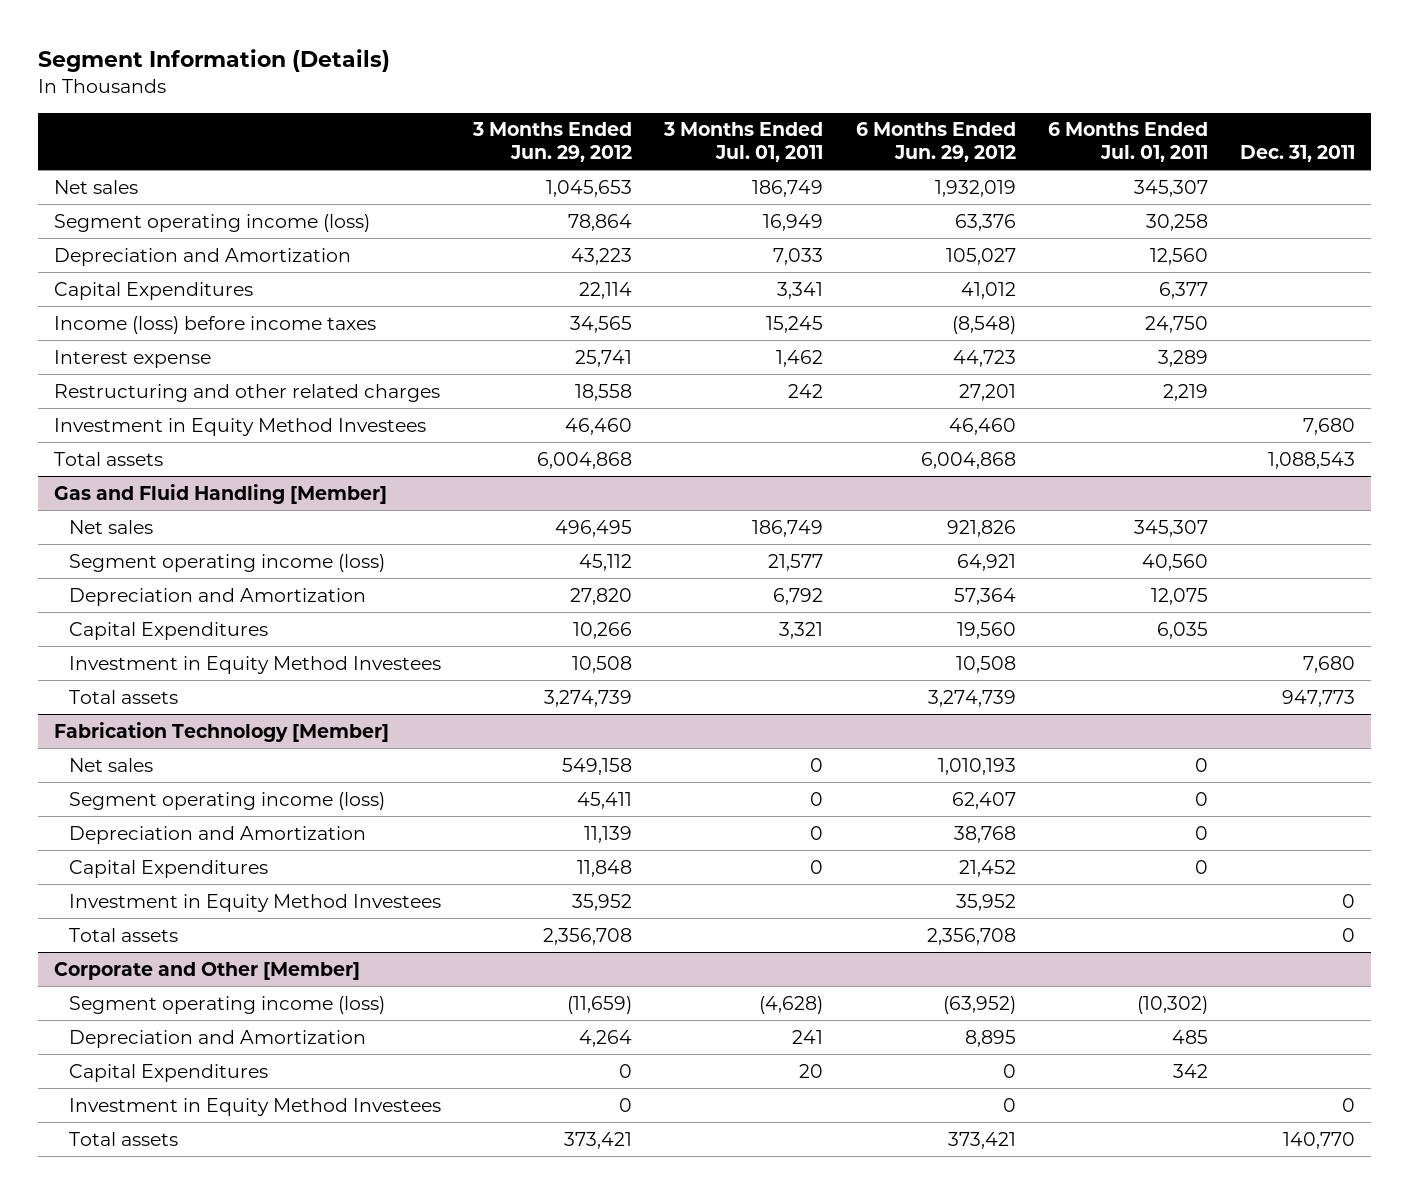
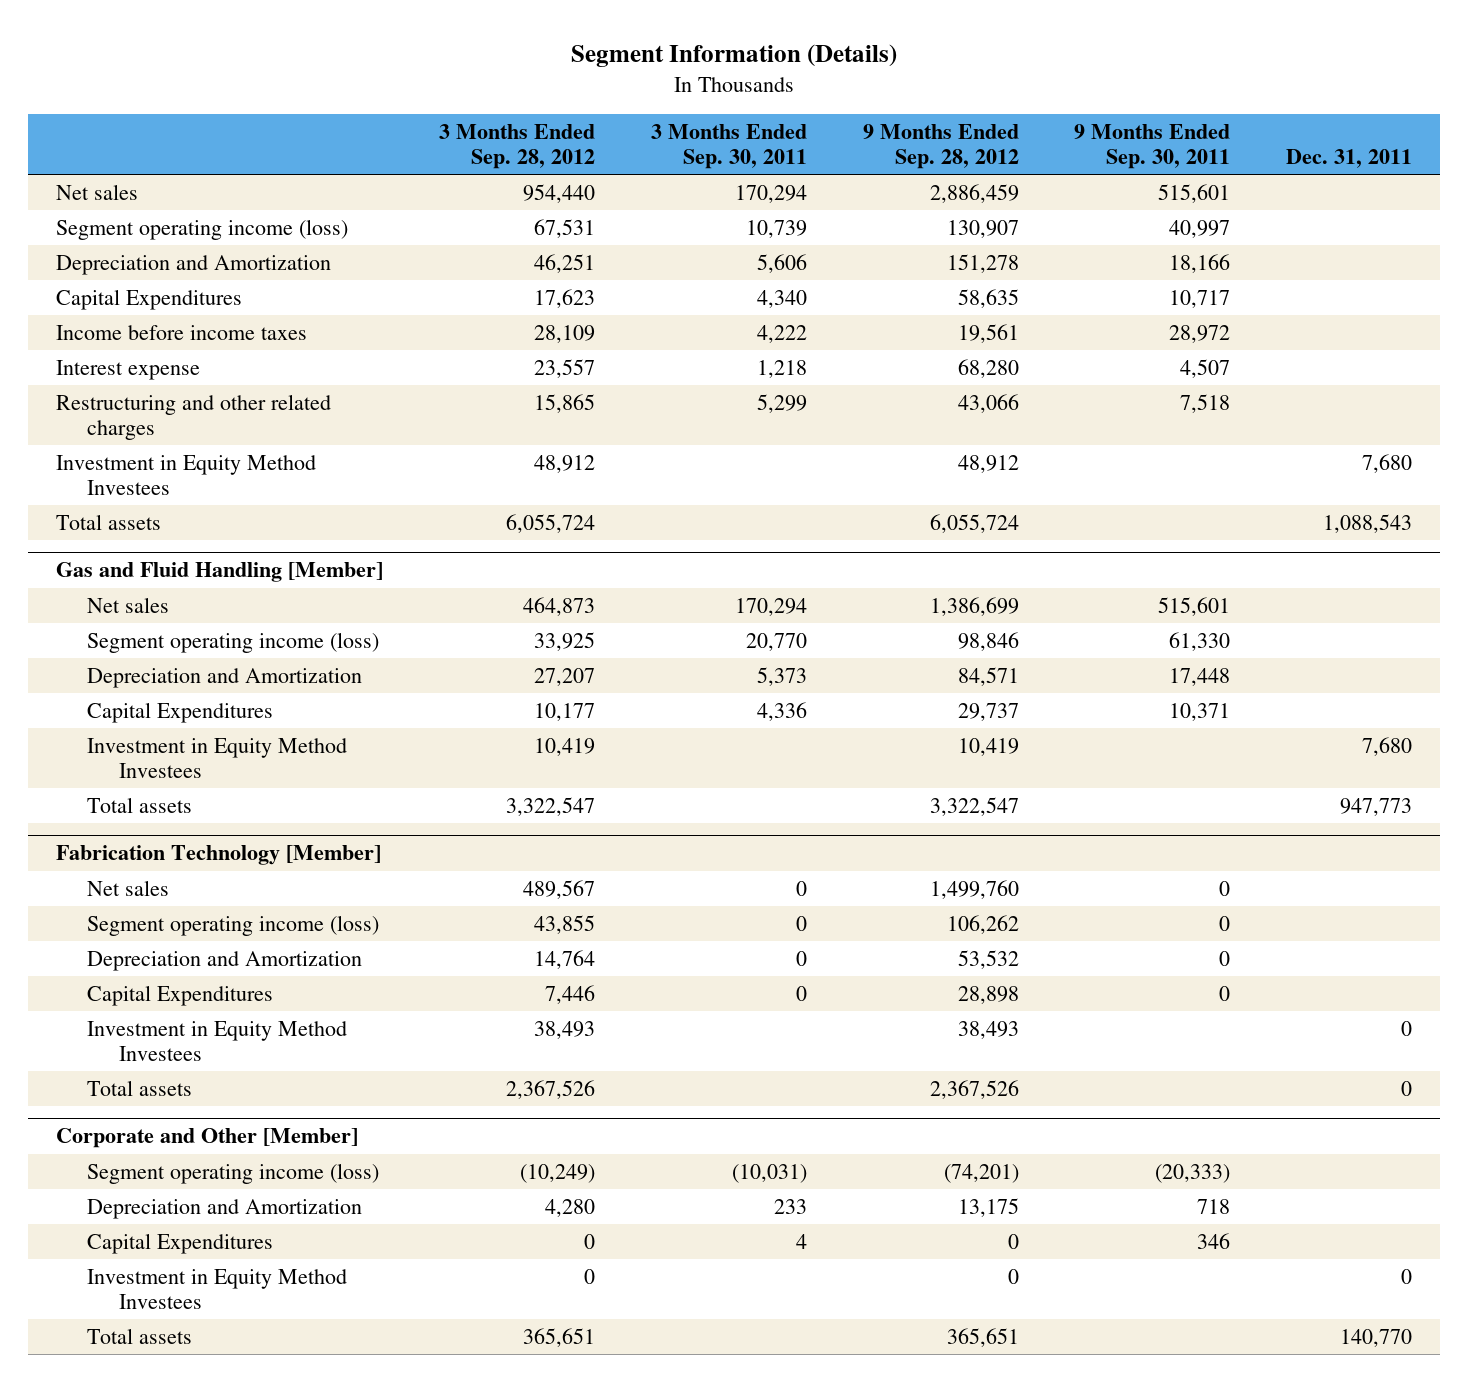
[472,122,633,163] 3 Months Ended Jun. 29, 2012 -> none
[663,122,824,163] 3 Months Ended Jul. 01, 2011 -> none
[855,122,1016,163] 6 Months Ended Jun. 29, 2012 -> none
[1047,122,1208,163] 6 Months Ended Jul. 01, 2011 -> none
none -> [439,123,596,170] 3 Months Ended Sep. 28, 2012
none -> [650,123,807,170] 3 Months Ended Sep. 30, 2011
none -> [862,123,1019,170] 9 Months Ended Sep. 28, 2012
none -> [1074,123,1231,170] 9 Months Ended Sep. 30, 2011
[53,315,376,334] Income (loss) before income taxes -> [56,324,308,340] Income before income taxes

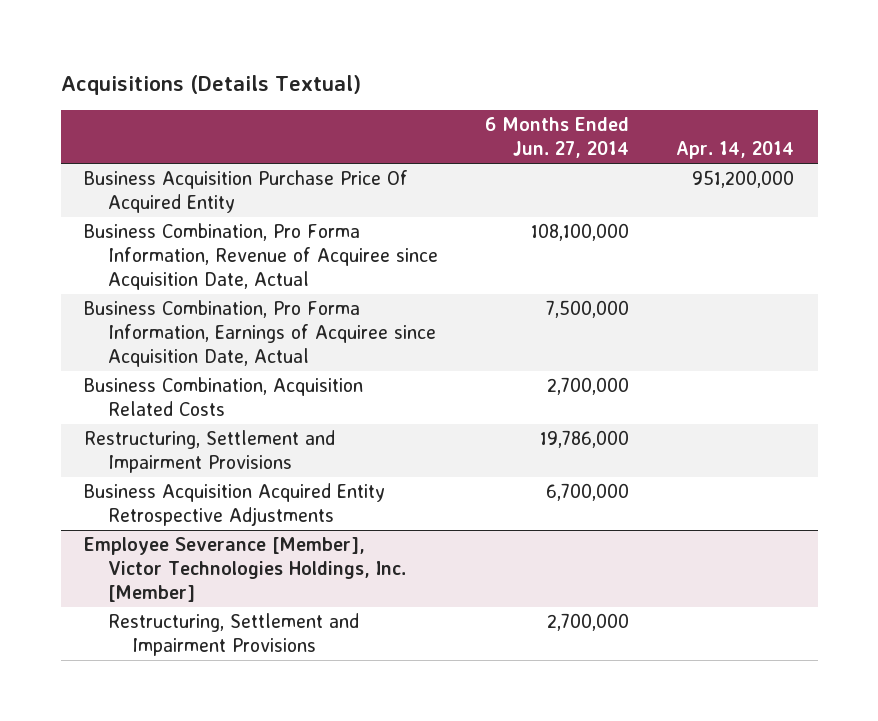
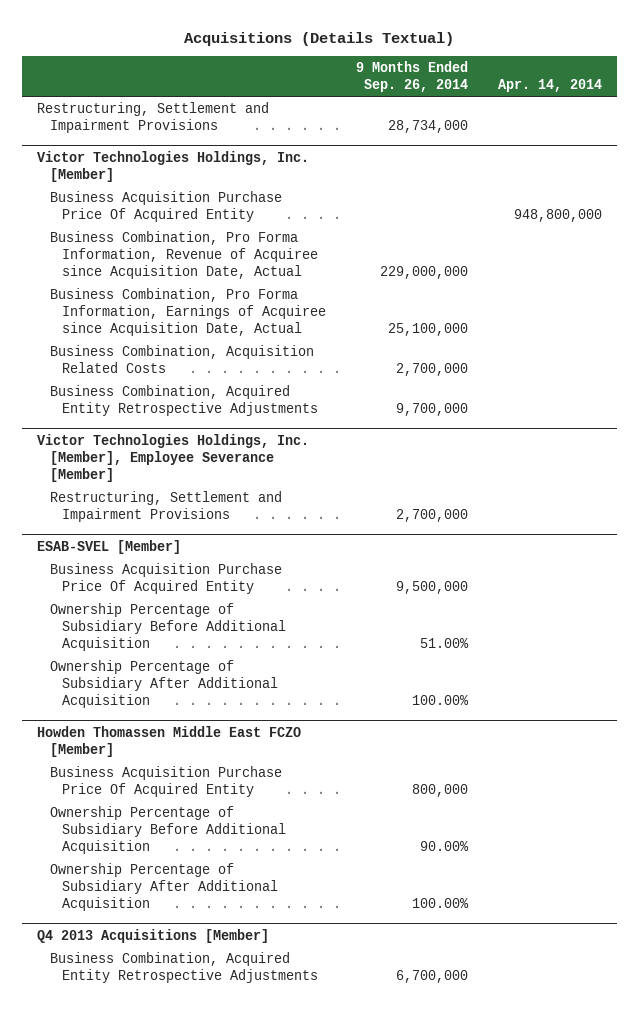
[485,117,630,159] 6 Months Ended Jun. 27, 2014 -> none
none -> [356,60,469,92] 9 Months Ended Sep. 26, 2014
[84,170,409,214] Business Acquisition Purchase Price Of Acquired Entity -> none
[84,223,439,291] Business Combination, Pro Forma Information, Revenue of Acquiree since Acquisition Date, Actual -> none
[84,300,437,368] Business Combination, Pro Forma Information, Earnings of Acquiree since Acquisition Date, Actual -> none
[84,377,364,417] Business Combination, Acquisition Related Costs -> none
[84,483,386,527] Business Acquisition Acquired Entity Retrospective Adjustments -> none
none -> [36,150,309,182] Victor Technologies Holdings, Inc. [Member]
none -> [49,191,282,223] Business Acquisition Purchase Price Of Acquired Entity
none -> [49,231,319,280] Business Combination, Pro Forma Information, Revenue of Acquiree since Acquisition Date, Actual
none -> [49,288,327,337] Business Combination, Pro Forma Information, Earnings of Acquiree since Acquisition Date, Actual
none -> [49,345,314,374] Business Combination, Acquisition Related Costs
none -> [49,385,319,417] Business Combination, Acquired Entity Retrospective Adjustments
[84,537,407,603] Employee Severance [Member], Victor Technologies Holdings, Inc. [Member] -> [36,433,309,482] Victor Technologies Holdings, Inc. [Member], Employee Severance [Member]
none -> [36,539,181,554] ESAB-SVEL [Member]
none -> [49,563,282,595] Business Acquisition Purchase Price Of Acquired Entity
none -> [49,603,287,652] Ownership Percentage of Subsidiary Before Additional Acquisition
none -> [49,660,279,709] Ownership Percentage of Subsidiary After Additional Acquisition
none -> [36,725,301,757] Howden Thomassen Middle East FCZO [Member]
none -> [49,766,282,798] Business Acquisition Purchase Price Of Acquired Entity
none -> [49,806,287,855] Ownership Percentage of Subsidiary Before Additional Acquisition
none -> [49,863,279,912] Ownership Percentage of Subsidiary After Additional Acquisition
none -> [36,928,269,943] Q4 2013 Acquisitions [Member]
none -> [49,952,319,984] Business Combination, Acquired Entity Retrospective Adjustments

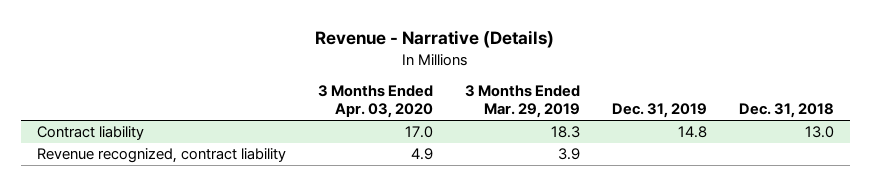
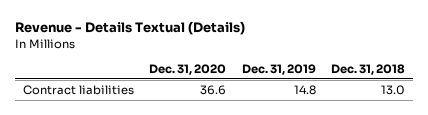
[315,30,555,49] Revenue - Narrative (Details) -> [15,21,246,36] Revenue - Details Textual (Details)
[317,85,433,119] 3 Months Ended Apr. 03, 2020 -> none
[464,85,580,119] 3 Months Ended Mar. 29, 2019 -> none
none -> [149,63,227,75] Dec. 31, 2020
[36,148,286,164] Revenue recognized, contract liability -> none
[36,126,144,141] Contract liability -> [22,84,134,95] Contract liabilities

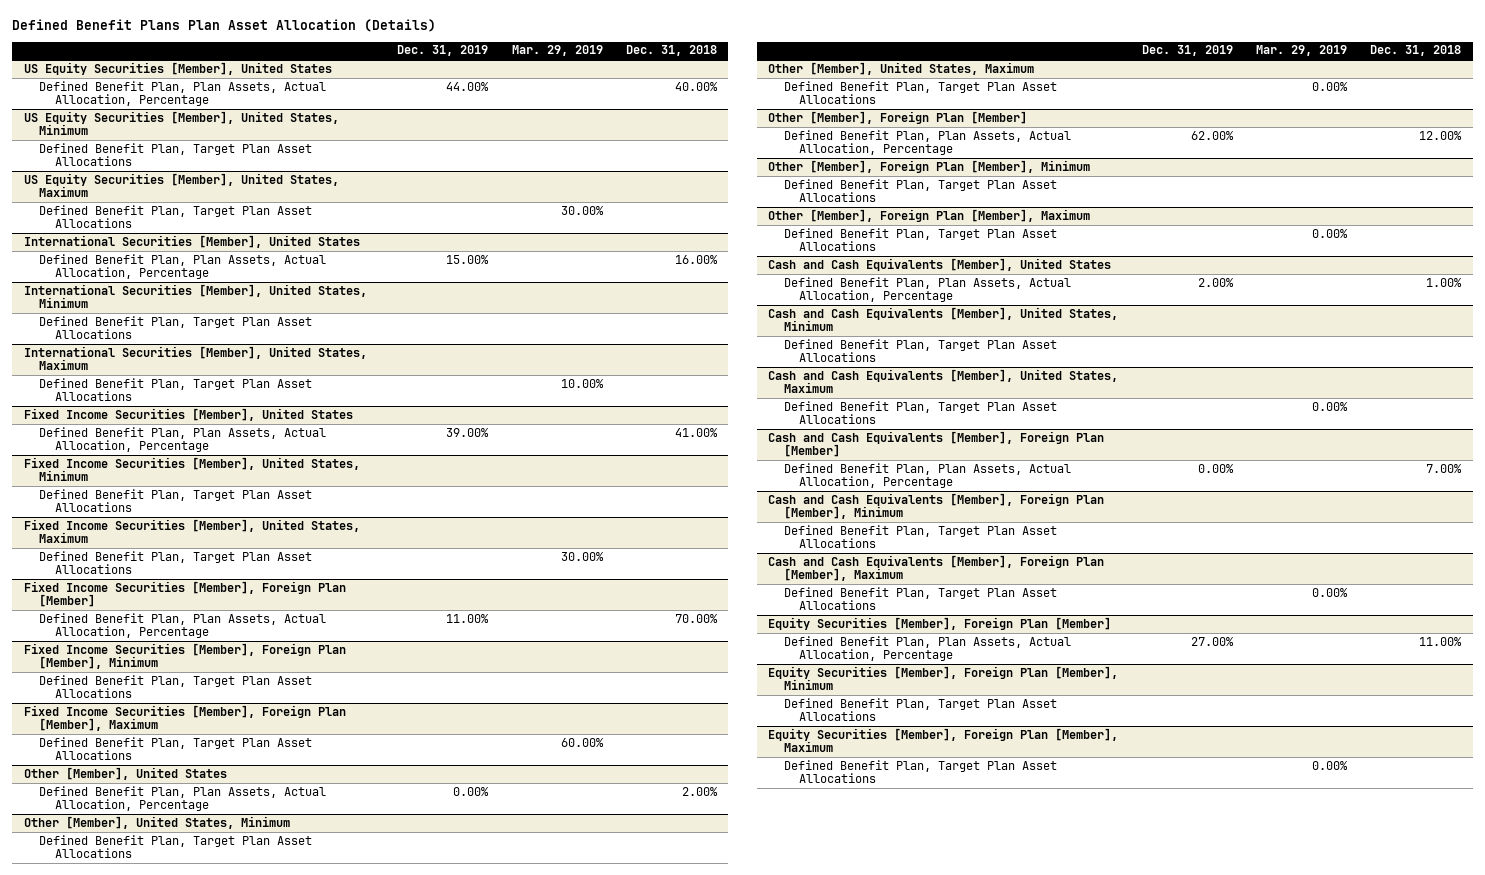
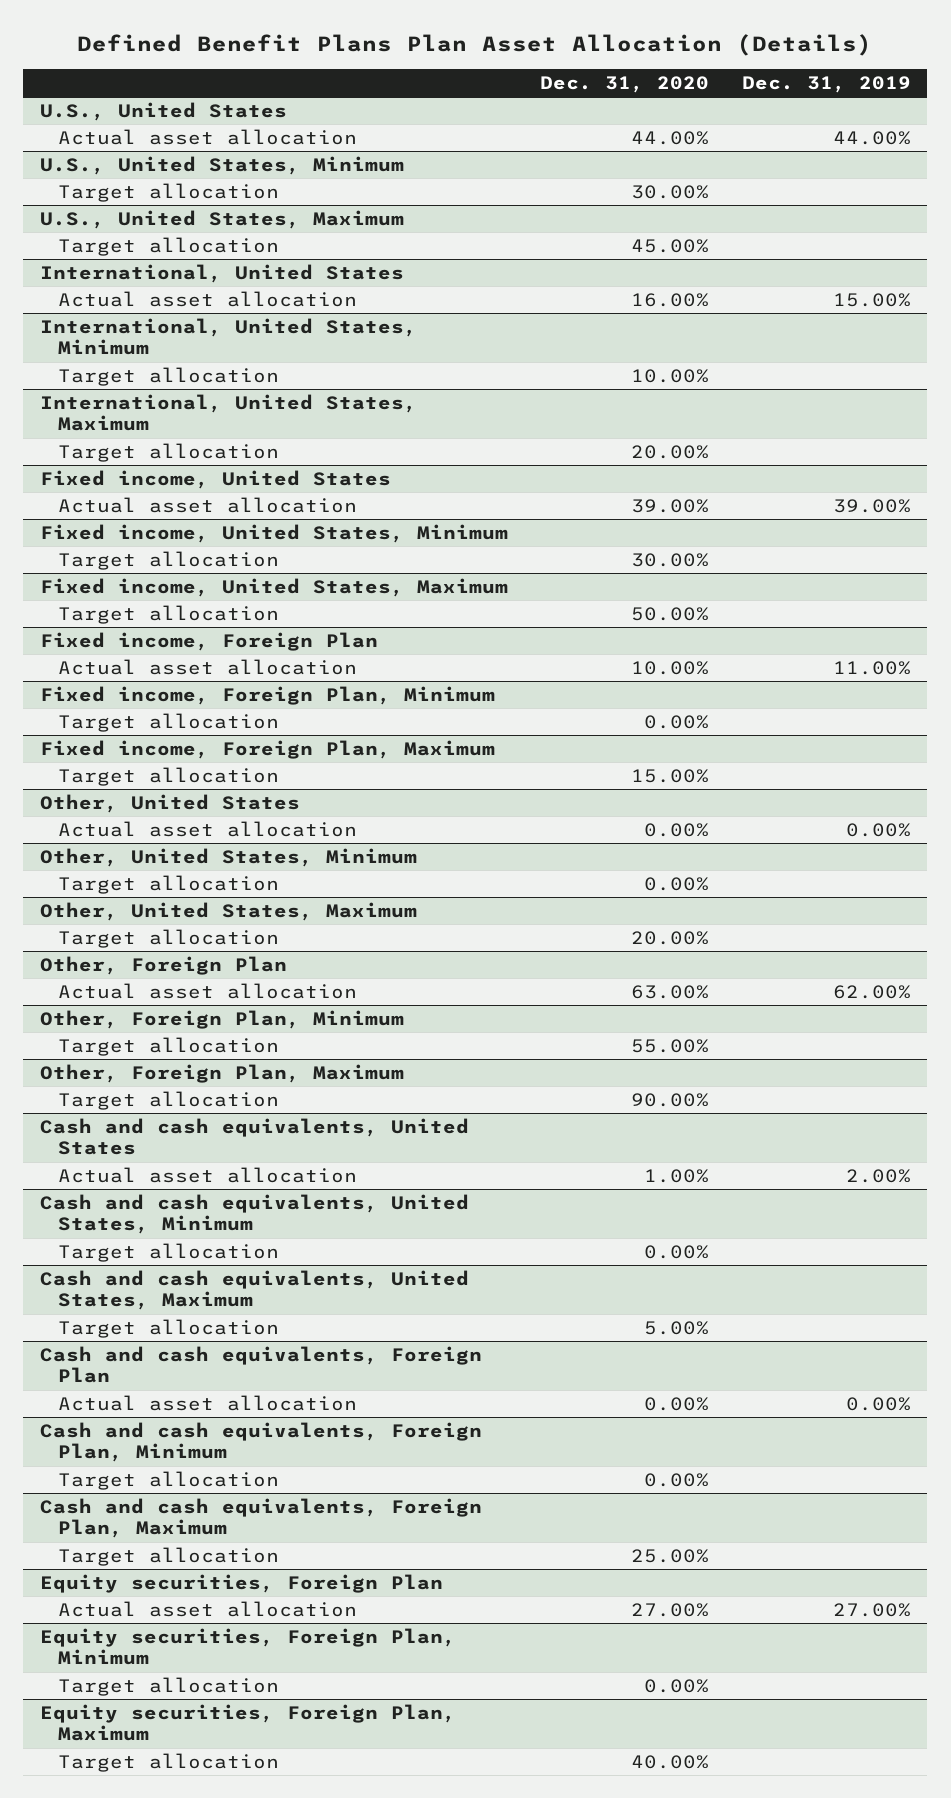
[511,45,603,57] Mar. 29, 2019 -> none
[625,45,717,57] Dec. 31, 2018 -> none
none -> [540,75,710,93] Dec. 31, 2020
[24,61,333,75] US Equity Securities [Member], United States -> [39,101,287,121] U.S., United States
[39,80,327,107] Defined Benefit Plan, Plan Assets, Actual Allocation, Percentage -> [58,128,358,145] Actual asset allocation
[24,110,340,136] US Equity Securities [Member], United States, Minimum -> [39,155,404,175] U.S., United States, Minimum
[39,142,313,167] Defined Benefit Plan, Target Plan Asset Allocations -> [58,182,280,202] Target allocation
[24,172,340,198] US Equity Securities [Member], United States, Maximum -> [39,209,404,229] U.S., United States, Maximum
[39,204,313,229] Defined Benefit Plan, Target Plan Asset Allocations -> [58,236,280,256] Target allocation
[24,234,361,248] International Securities [Member], United States -> [39,263,404,283] International, United States
[39,253,327,280] Defined Benefit Plan, Plan Assets, Actual Allocation, Percentage -> [58,290,358,307] Actual asset allocation
[24,283,368,309] International Securities [Member], United States, Minimum -> [39,317,417,356] International, United States, Minimum
[39,315,313,340] Defined Benefit Plan, Target Plan Asset Allocations -> [58,366,280,386] Target allocation
[24,345,368,371] International Securities [Member], United States, Maximum -> [39,393,417,432] International, United States, Maximum
[39,377,313,402] Defined Benefit Plan, Target Plan Asset Allocations -> [58,442,280,462] Target allocation
[24,407,354,421] Fixed Income Securities [Member], United States -> [39,469,391,489] Fixed income, United States
[39,426,327,453] Defined Benefit Plan, Plan Assets, Actual Allocation, Percentage -> [58,496,358,513] Actual asset allocation
[24,456,361,482] Fixed Income Securities [Member], United States, Minimum -> [39,523,508,543] Fixed income, United States, Minimum
[39,488,313,513] Defined Benefit Plan, Target Plan Asset Allocations -> [58,550,280,570] Target allocation
[24,518,361,544] Fixed Income Securities [Member], United States, Maximum -> [39,577,508,597] Fixed income, United States, Maximum
[39,550,313,575] Defined Benefit Plan, Target Plan Asset Allocations -> [58,604,280,624] Target allocation
[24,580,347,608] Fixed Income Securities [Member], Foreign Plan [Member] -> [39,631,378,651] Fixed income, Foreign Plan
[39,612,327,639] Defined Benefit Plan, Plan Assets, Actual Allocation, Percentage -> [58,658,358,675] Actual asset allocation
[24,642,347,670] Fixed Income Securities [Member], Foreign Plan [Member], Minimum -> [39,685,495,705] Fixed income, Foreign Plan, Minimum
[39,674,313,699] Defined Benefit Plan, Target Plan Asset Allocations -> [58,712,280,732] Target allocation
[24,704,347,732] Fixed Income Securities [Member], Foreign Plan [Member], Maximum -> [39,739,495,759] Fixed income, Foreign Plan, Maximum
[39,736,313,761] Defined Benefit Plan, Target Plan Asset Allocations -> [58,766,280,786] Target allocation
[24,766,228,780] Other [Member], United States -> [39,793,300,813] Other, United States
[39,785,327,812] Defined Benefit Plan, Plan Assets, Actual Allocation, Percentage -> [58,820,358,837] Actual asset allocation
[24,815,291,829] Other [Member], United States, Minimum -> [39,847,417,867] Other, United States, Minimum
[39,834,313,859] Defined Benefit Plan, Target Plan Asset Allocations -> [58,874,280,894] Target allocation
[768,61,1035,75] Other [Member], United States, Maximum -> [39,901,417,921] Other, United States, Maximum
[783,80,1057,105] Defined Benefit Plan, Target Plan Asset Allocations -> [58,928,280,948] Target allocation
[768,110,1028,124] Other [Member], Foreign Plan [Member] -> [39,955,287,975] Other, Foreign Plan
[783,129,1071,156] Defined Benefit Plan, Plan Assets, Actual Allocation, Percentage -> [58,982,358,999] Actual asset allocation
[768,159,1091,173] Other [Member], Foreign Plan [Member], Minimum -> [39,1009,404,1029] Other, Foreign Plan, Minimum
[783,178,1057,203] Defined Benefit Plan, Target Plan Asset Allocations -> [58,1036,280,1056] Target allocation
[768,208,1091,222] Other [Member], Foreign Plan [Member], Maximum -> [39,1063,404,1083] Other, Foreign Plan, Maximum
[783,227,1057,252] Defined Benefit Plan, Target Plan Asset Allocations -> [58,1090,280,1110] Target allocation
[768,257,1112,271] Cash and Cash Equivalents [Member], United States -> [39,1117,469,1156] Cash and cash equivalents, United States
[783,276,1071,303] Defined Benefit Plan, Plan Assets, Actual Allocation, Percentage -> [58,1166,358,1183] Actual asset allocation
[768,306,1119,332] Cash and Cash Equivalents [Member], United States, Minimum -> [39,1193,469,1235] Cash and cash equivalents, United States, Minimum
[783,338,1057,363] Defined Benefit Plan, Target Plan Asset Allocations -> [58,1242,280,1262] Target allocation
[768,368,1119,394] Cash and Cash Equivalents [Member], United States, Maximum -> [39,1269,469,1311] Cash and cash equivalents, United States, Maximum
[783,400,1057,425] Defined Benefit Plan, Target Plan Asset Allocations -> [58,1318,280,1338] Target allocation
[768,430,1105,458] Cash and Cash Equivalents [Member], Foreign Plan [Member] -> [39,1345,482,1384] Cash and cash equivalents, Foreign Plan
[783,462,1071,489] Defined Benefit Plan, Plan Assets, Actual Allocation, Percentage -> [58,1394,358,1411] Actual asset allocation
[768,492,1105,520] Cash and Cash Equivalents [Member], Foreign Plan [Member], Minimum -> [39,1421,482,1463] Cash and cash equivalents, Foreign Plan, Minimum
[783,524,1057,549] Defined Benefit Plan, Target Plan Asset Allocations -> [58,1470,280,1490] Target allocation
[768,554,1105,582] Cash and Cash Equivalents [Member], Foreign Plan [Member], Maximum -> [39,1497,482,1539] Cash and cash equivalents, Foreign Plan, Maximum
[783,586,1057,611] Defined Benefit Plan, Target Plan Asset Allocations -> [58,1546,280,1566] Target allocation
[768,616,1112,630] Equity Securities [Member], Foreign Plan [Member] -> [39,1573,443,1593] Equity securities, Foreign Plan
[783,635,1071,662] Defined Benefit Plan, Plan Assets, Actual Allocation, Percentage -> [58,1600,358,1617] Actual asset allocation
[768,665,1119,691] Equity Securities [Member], Foreign Plan [Member], Minimum -> [39,1627,456,1666] Equity securities, Foreign Plan, Minimum
[783,697,1057,722] Defined Benefit Plan, Target Plan Asset Allocations -> [58,1676,280,1696] Target allocation
[768,727,1119,753] Equity Securities [Member], Foreign Plan [Member], Maximum -> [39,1703,456,1742] Equity securities, Foreign Plan, Maximum
[783,759,1057,784] Defined Benefit Plan, Target Plan Asset Allocations -> [58,1752,280,1772] Target allocation

